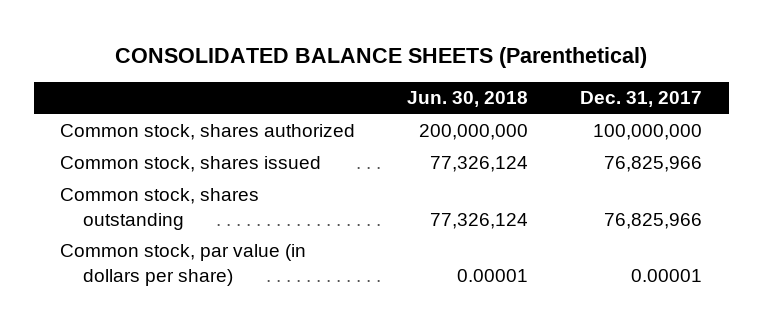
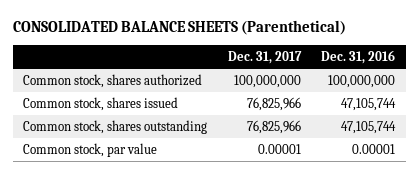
[407,91,529,108] Jun. 30, 2018 -> none
none -> [321,49,396,64] Dec. 31, 2016
[59,244,306,286] Common stock, par value (in dollars per share) -> [23,142,158,157] Common stock, par value

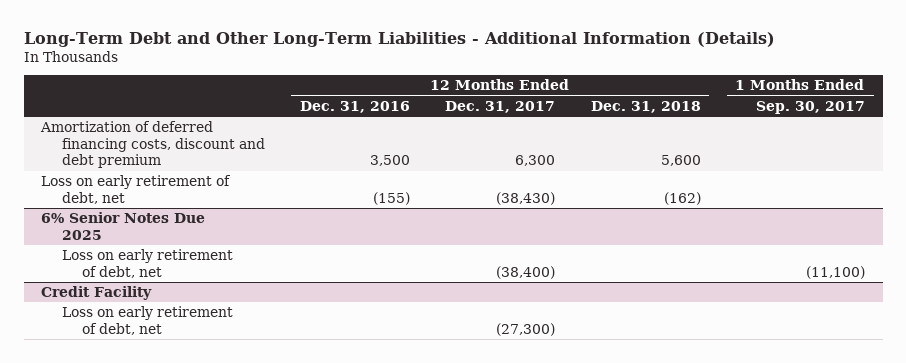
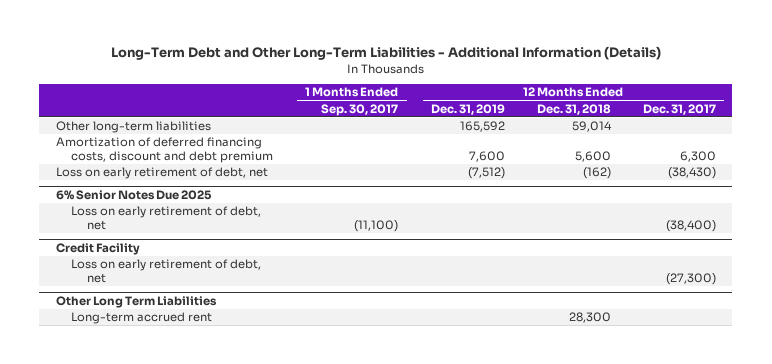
[299,100,410,113] Dec. 31, 2016 -> none
none -> [430,103,505,115] Dec. 31, 2019
none -> [55,121,211,134] Other long-term liabilities
none -> [55,296,217,309] Other Long Term Liabilities
none -> [71,312,213,325] Long-term accrued rent

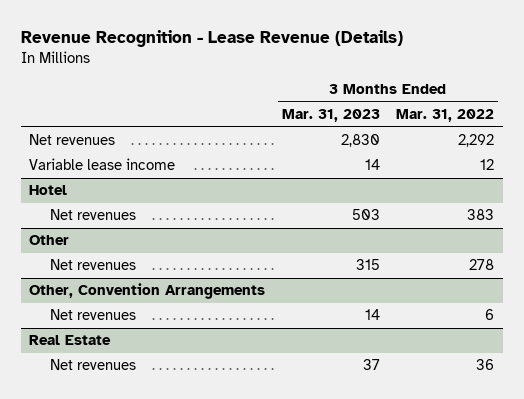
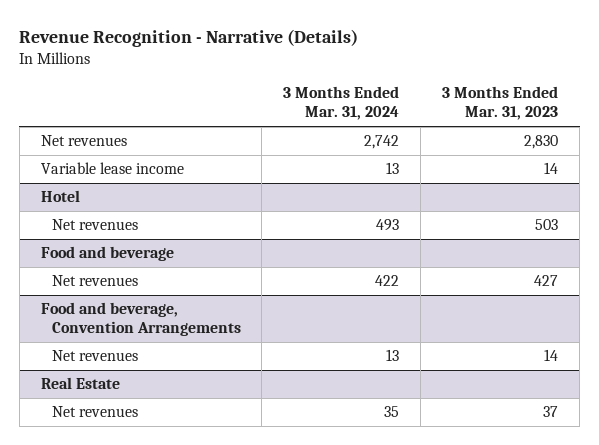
[21,30,404,48] Revenue Recognition - Lease Revenue (Details) -> [19,29,359,48] Revenue Recognition - Narrative (Details)
[396,109,495,123] Mar. 31, 2022 -> none
none -> [283,86,400,121] 3 Months Ended Mar. 31, 2024
[29,235,70,246] Other -> none
[29,283,266,300] Other, Convention Arrangements -> none
none -> [40,246,174,262] Food and beverage
[355,259,380,271] 315 -> [534,275,559,287] 427
none -> [40,302,241,337] Food and beverage, Convention Arrangements

